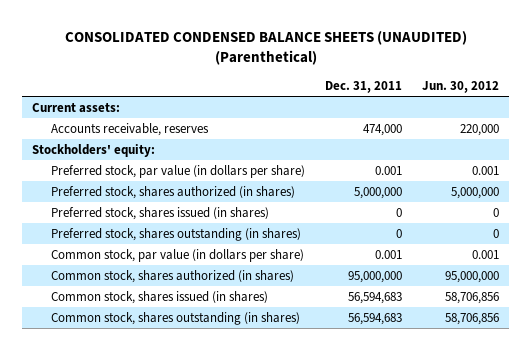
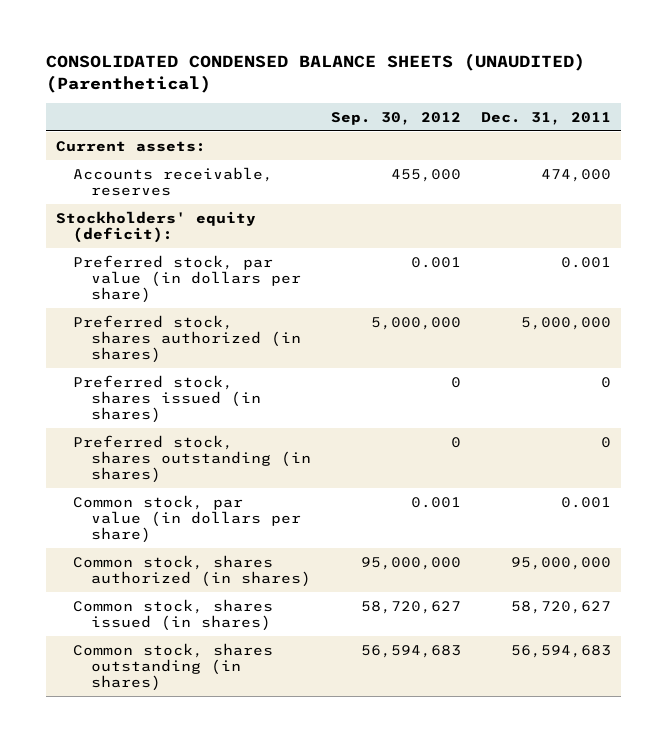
[421,80,499,93] Jun. 30, 2012 -> none
none -> [330,111,461,125] Sep. 30, 2012
[32,143,156,157] Stockholders' equity: -> [55,210,256,243] Stockholders' equity (deficit):
[348,291,403,304] 56,594,683 -> [511,600,612,614] 58,720,627

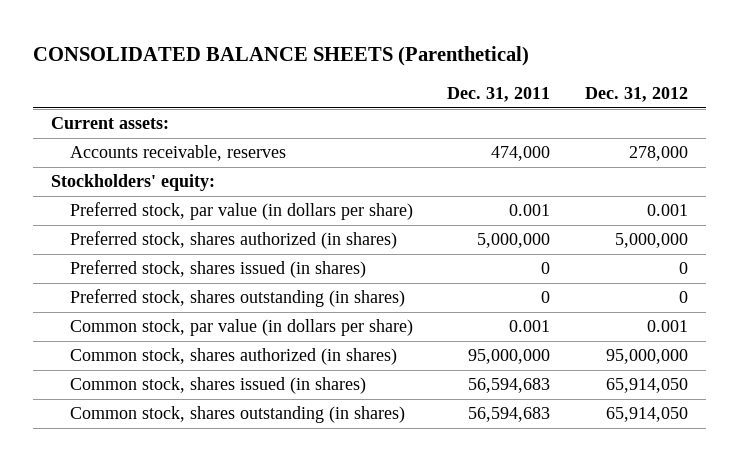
[45,53,585,94] CONSOLIDATED CONDENSED BALANCE SHEETS (UNAUDITED) (Parenthetical) -> [33,46,530,67] CONSOLIDATED BALANCE SHEETS (Parenthetical)
[330,111,461,125] Sep. 30, 2012 -> none
none -> [585,86,689,102] Dec. 31, 2012
[55,210,256,243] Stockholders' equity (deficit): -> [50,174,215,192] Stockholders' equity:
[511,600,612,614] 58,720,627 -> [468,378,551,394] 56,594,683

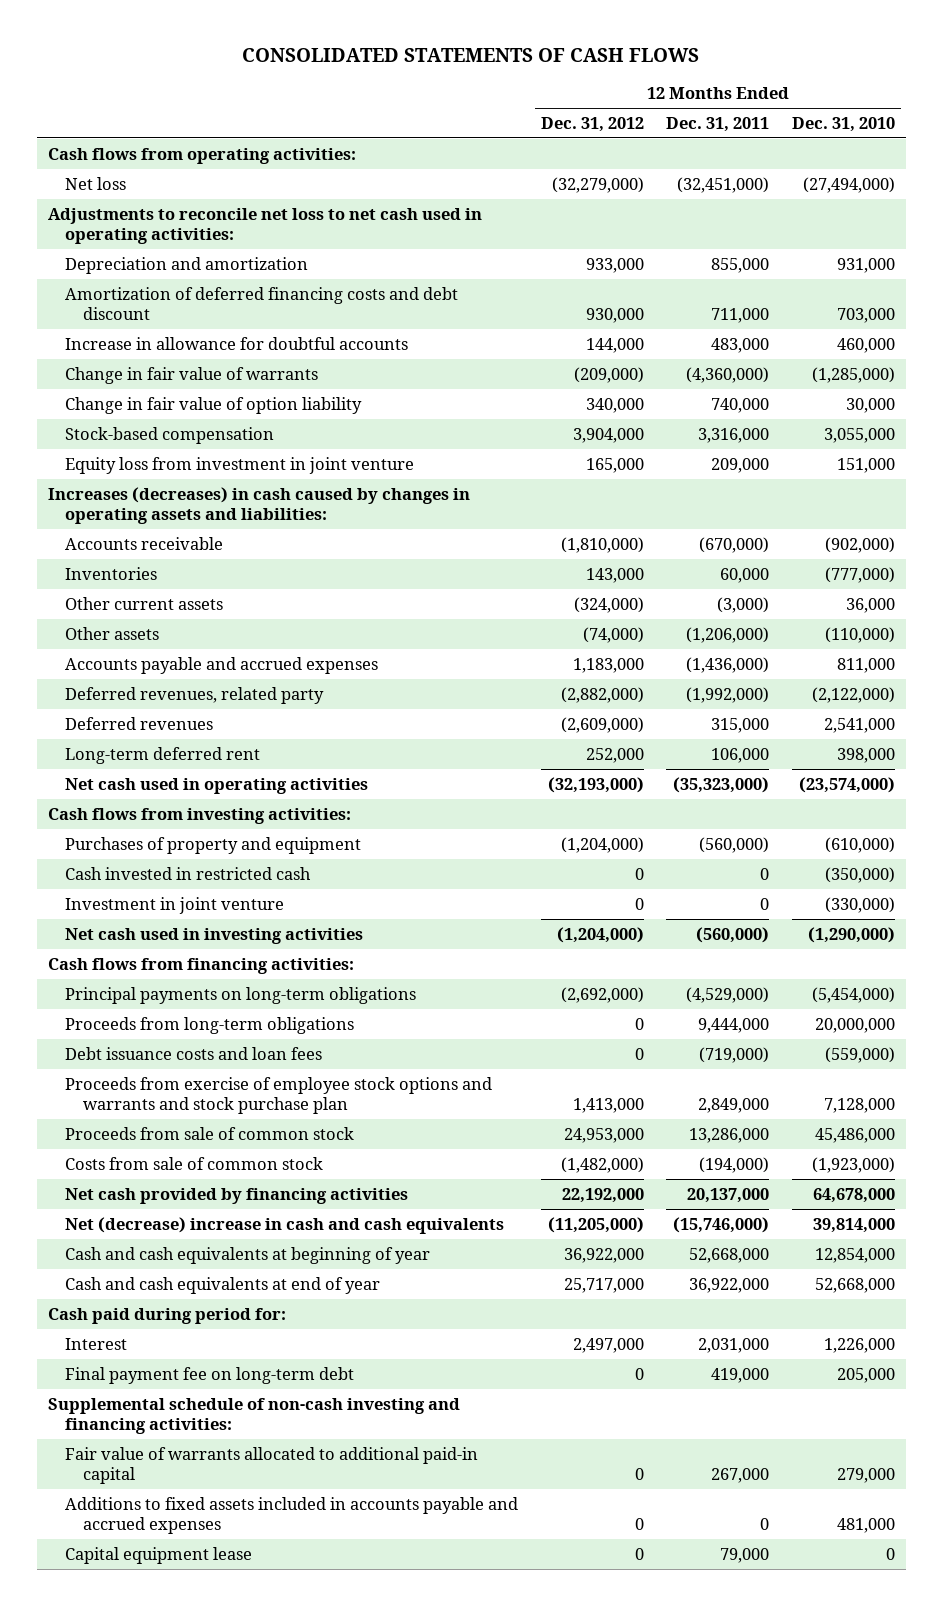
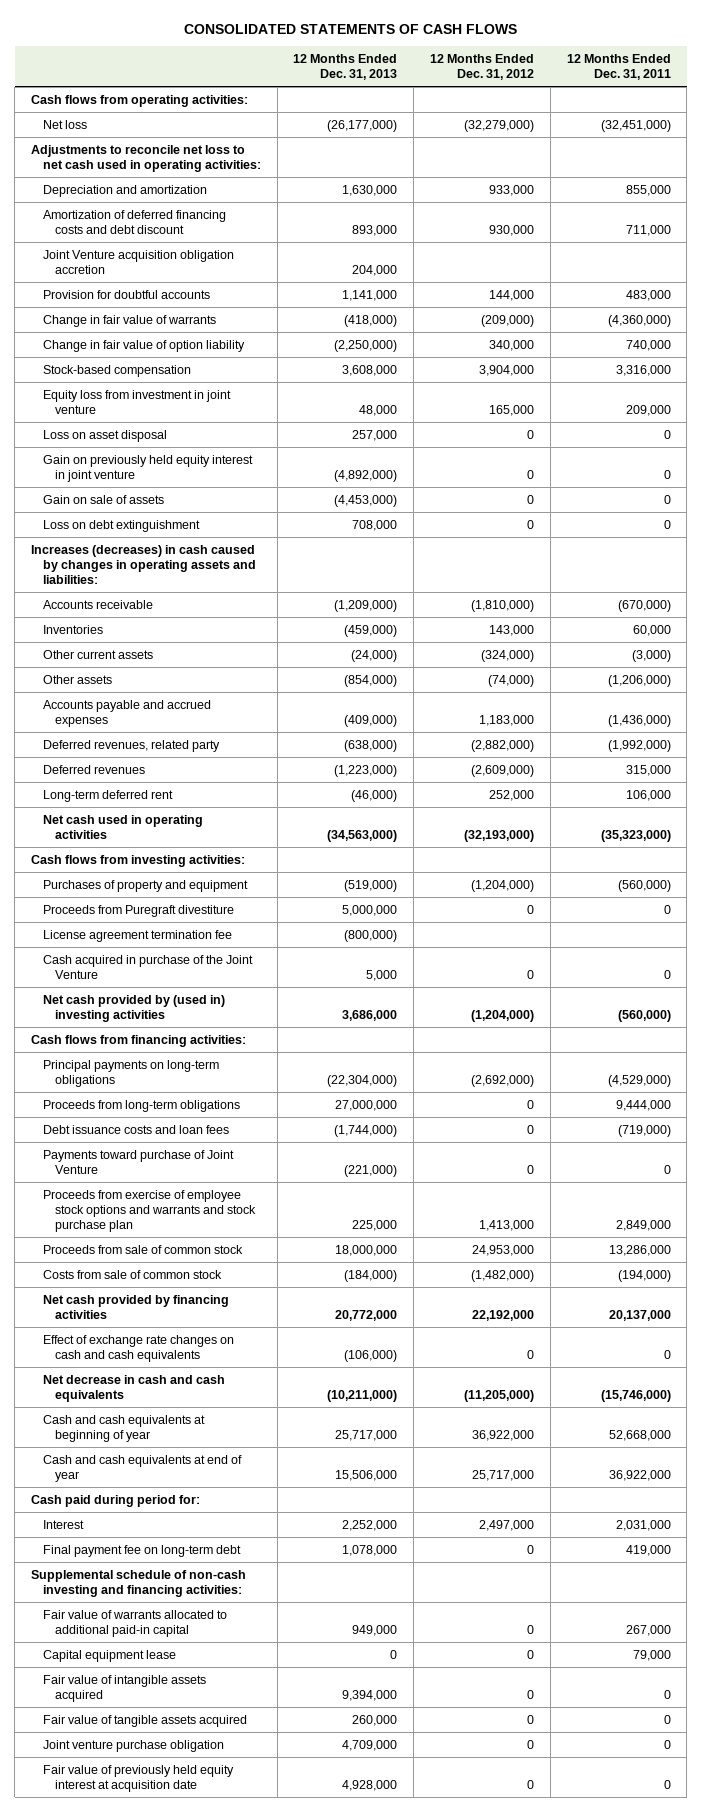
[791,116,895,132] Dec. 31, 2010 -> none
none -> [293,54,398,81] 12 Months Ended Dec. 31, 2013
none -> [42,249,234,274] Joint Venture acquisition obligation accretion
[65,336,409,350] Increase in allowance for doubtful accounts -> [42,289,210,299] Provision for doubtful accounts
none -> [42,429,167,442] Loss on asset disposal
none -> [42,454,253,482] Gain on previously held equity interest in joint venture
none -> [42,494,164,504] Gain on sale of assets
none -> [42,519,200,532] Loss on debt extinguishment
[65,866,312,880] Cash invested in restricted cash -> none
[65,896,285,914] Investment in joint venture -> none
none -> [42,904,234,917] Proceeds from Puregraft divestiture
none -> [42,929,232,942] License agreement termination fee
none -> [42,954,253,979] Cash acquired in purchase of the Joint Venture
[65,927,364,944] Net cash used in investing activities -> [42,994,225,1022] Net cash provided by (used in) investing activities
none -> [42,1149,234,1174] Payments toward purchase of Joint Venture
none -> [42,1334,234,1362] Effect of exchange rate changes on cash and cash equivalents
[65,1216,505,1234] Net (decrease) increase in cash and cash equivalents -> [42,1374,225,1402] Net decrease in cash and cash equivalents
[65,1496,519,1535] Additions to fixed assets included in accounts payable and accrued expenses -> none
none -> [42,1674,206,1702] Fair value of intangible assets acquired
none -> [42,1714,247,1727] Fair value of tangible assets acquired
none -> [42,1739,224,1752] Joint venture purchase obligation
none -> [42,1764,234,1792] Fair value of previously held equity interest at acquisition date

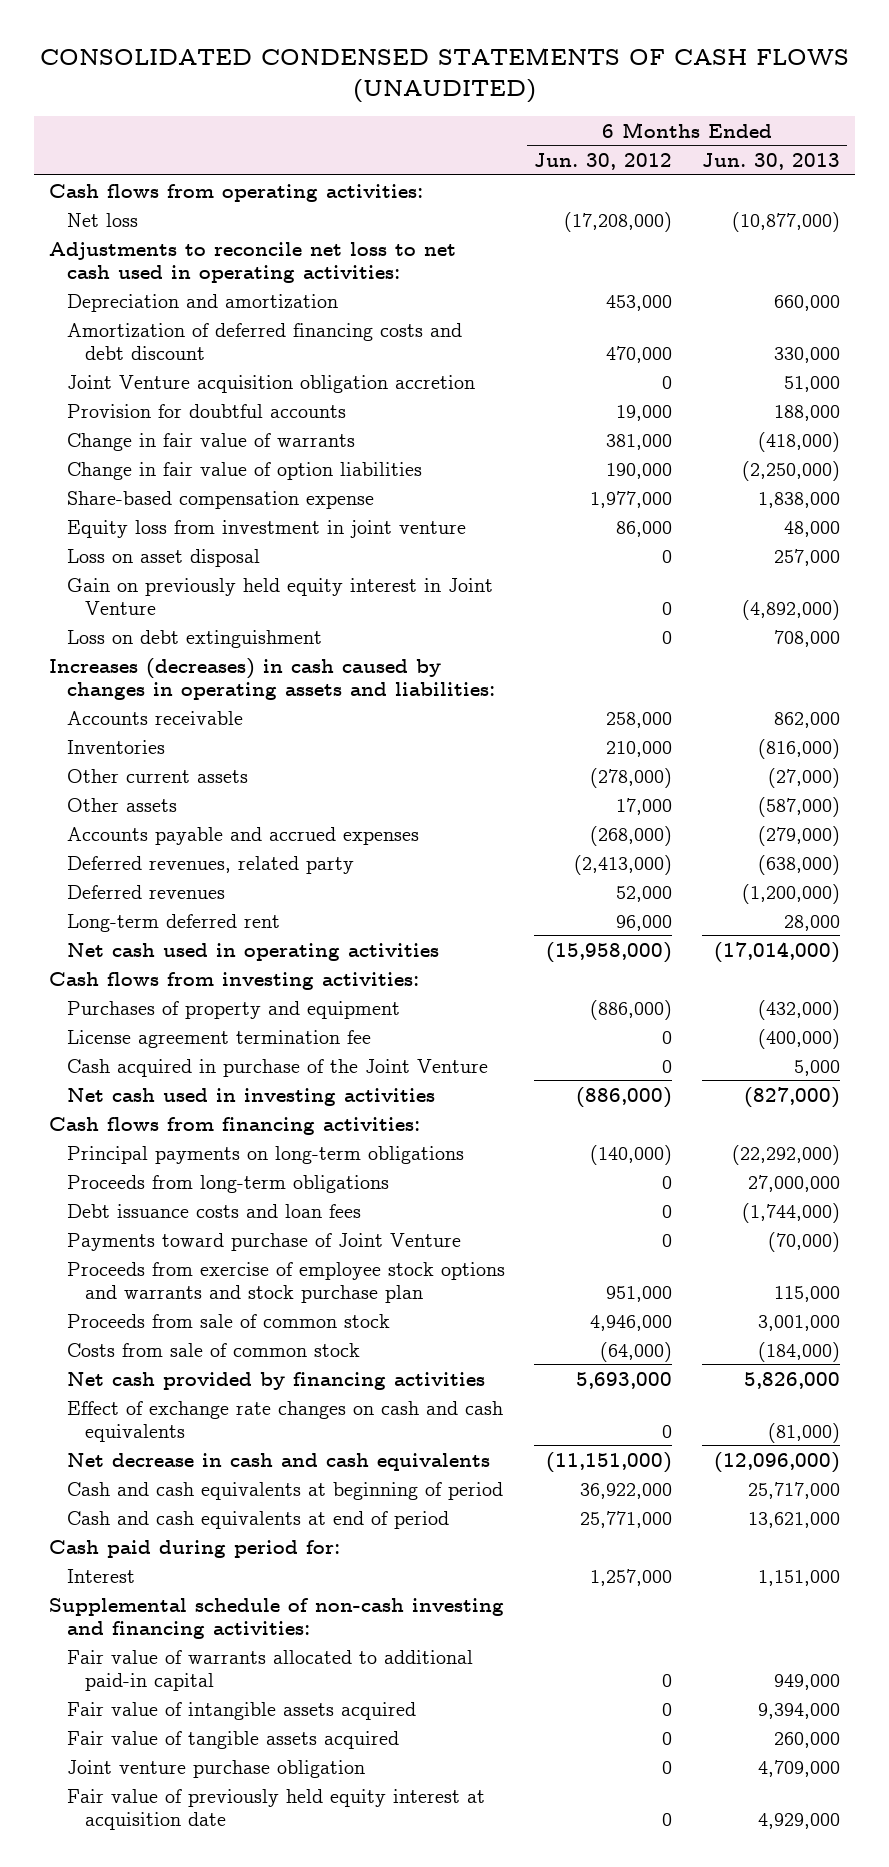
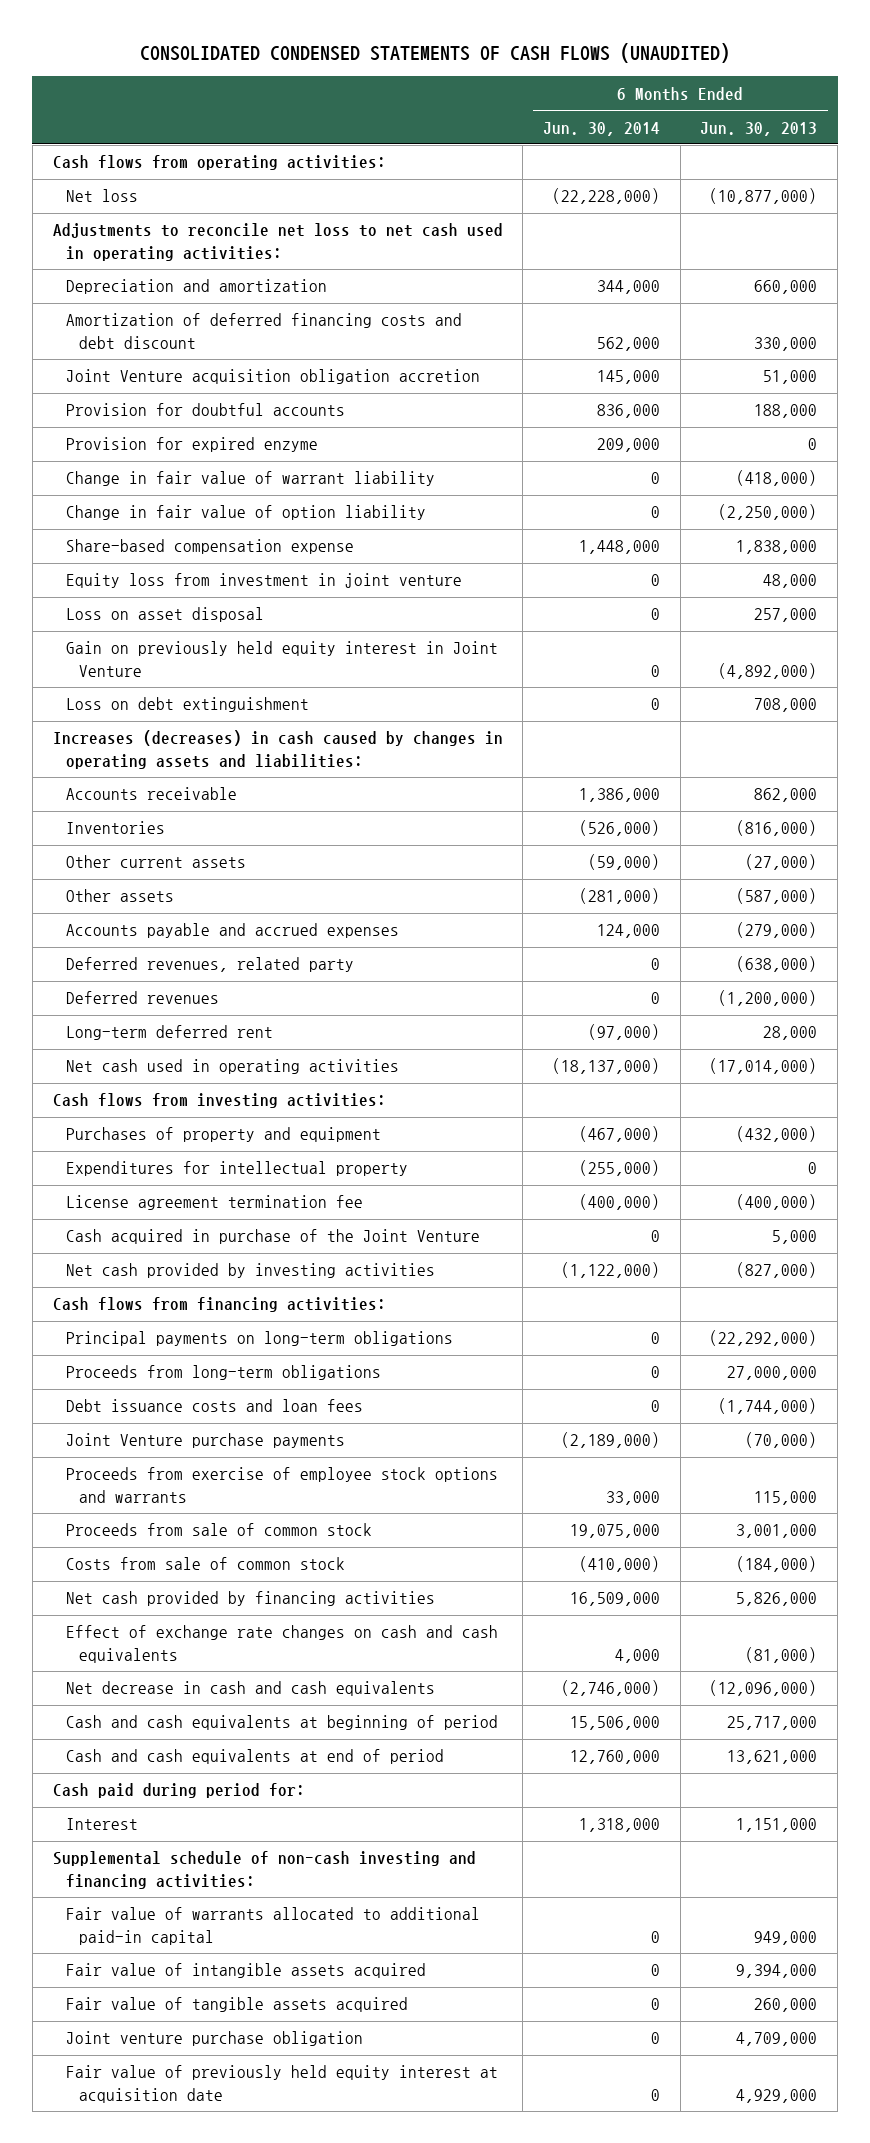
[534,152,673,170] Jun. 30, 2012 -> none
none -> [543,121,661,136] Jun. 30, 2014
none -> [65,437,318,453] Provision for expired enzyme
[66,432,355,451] Change in fair value of warrants -> [65,471,435,487] Change in fair value of warrant liability
[66,461,422,480] Change in fair value of option liabilities -> [65,505,426,521] Change in fair value of option liability
none -> [65,1161,408,1177] Expenditures for intellectual property
[66,1087,435,1106] Net cash used in investing activities -> [65,1263,435,1279] Net cash provided by investing activities
[66,1232,461,1251] Payments toward purchase of Joint Venture -> [65,1433,345,1449] Joint Venture purchase payments
[66,1261,505,1303] Proceeds from exercise of employee stock options and warrants and stock purchase plan -> [65,1467,498,1503] Proceeds from exercise of employee stock options and warrants

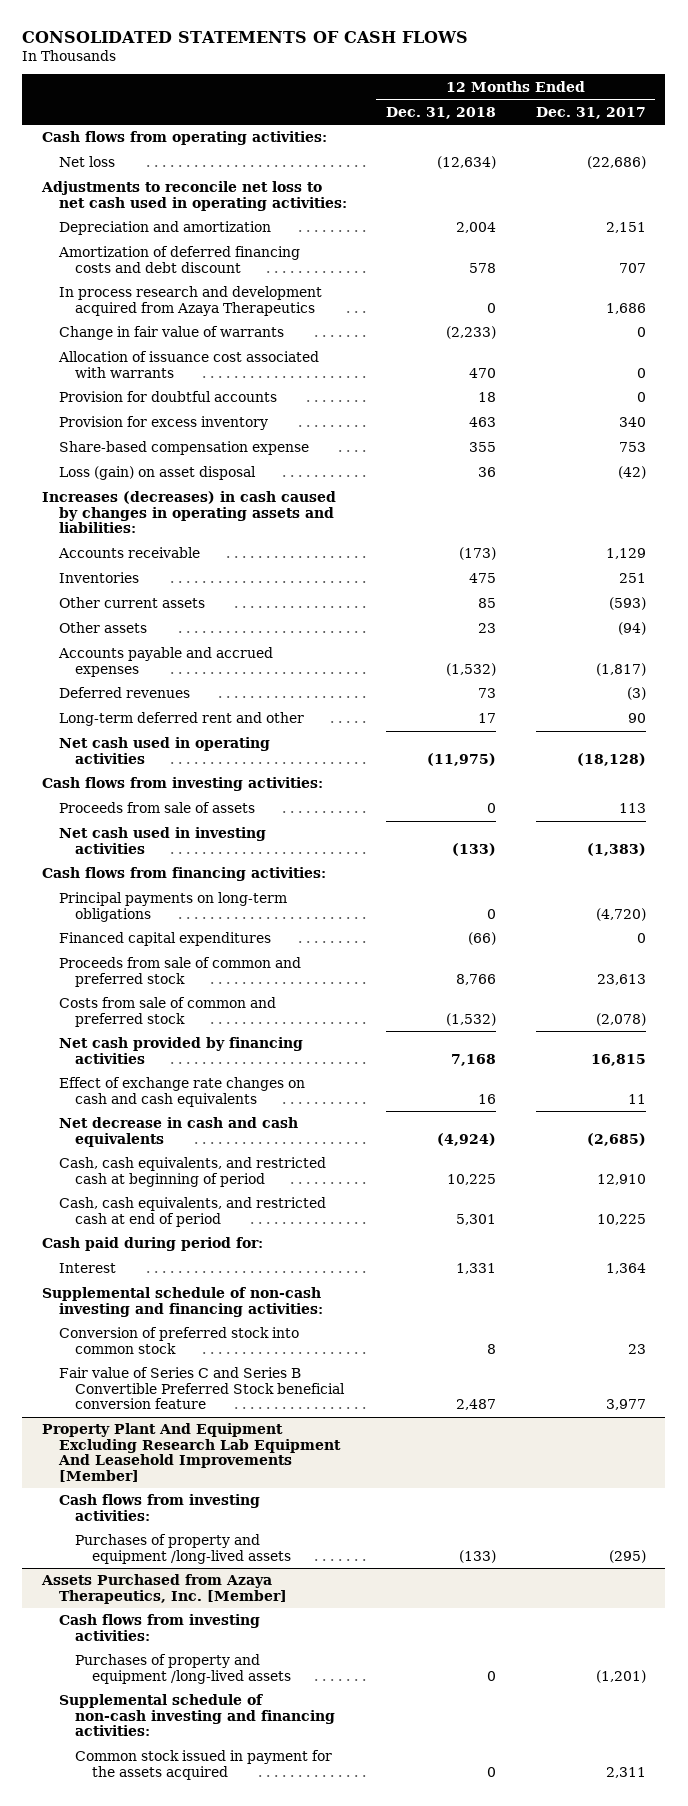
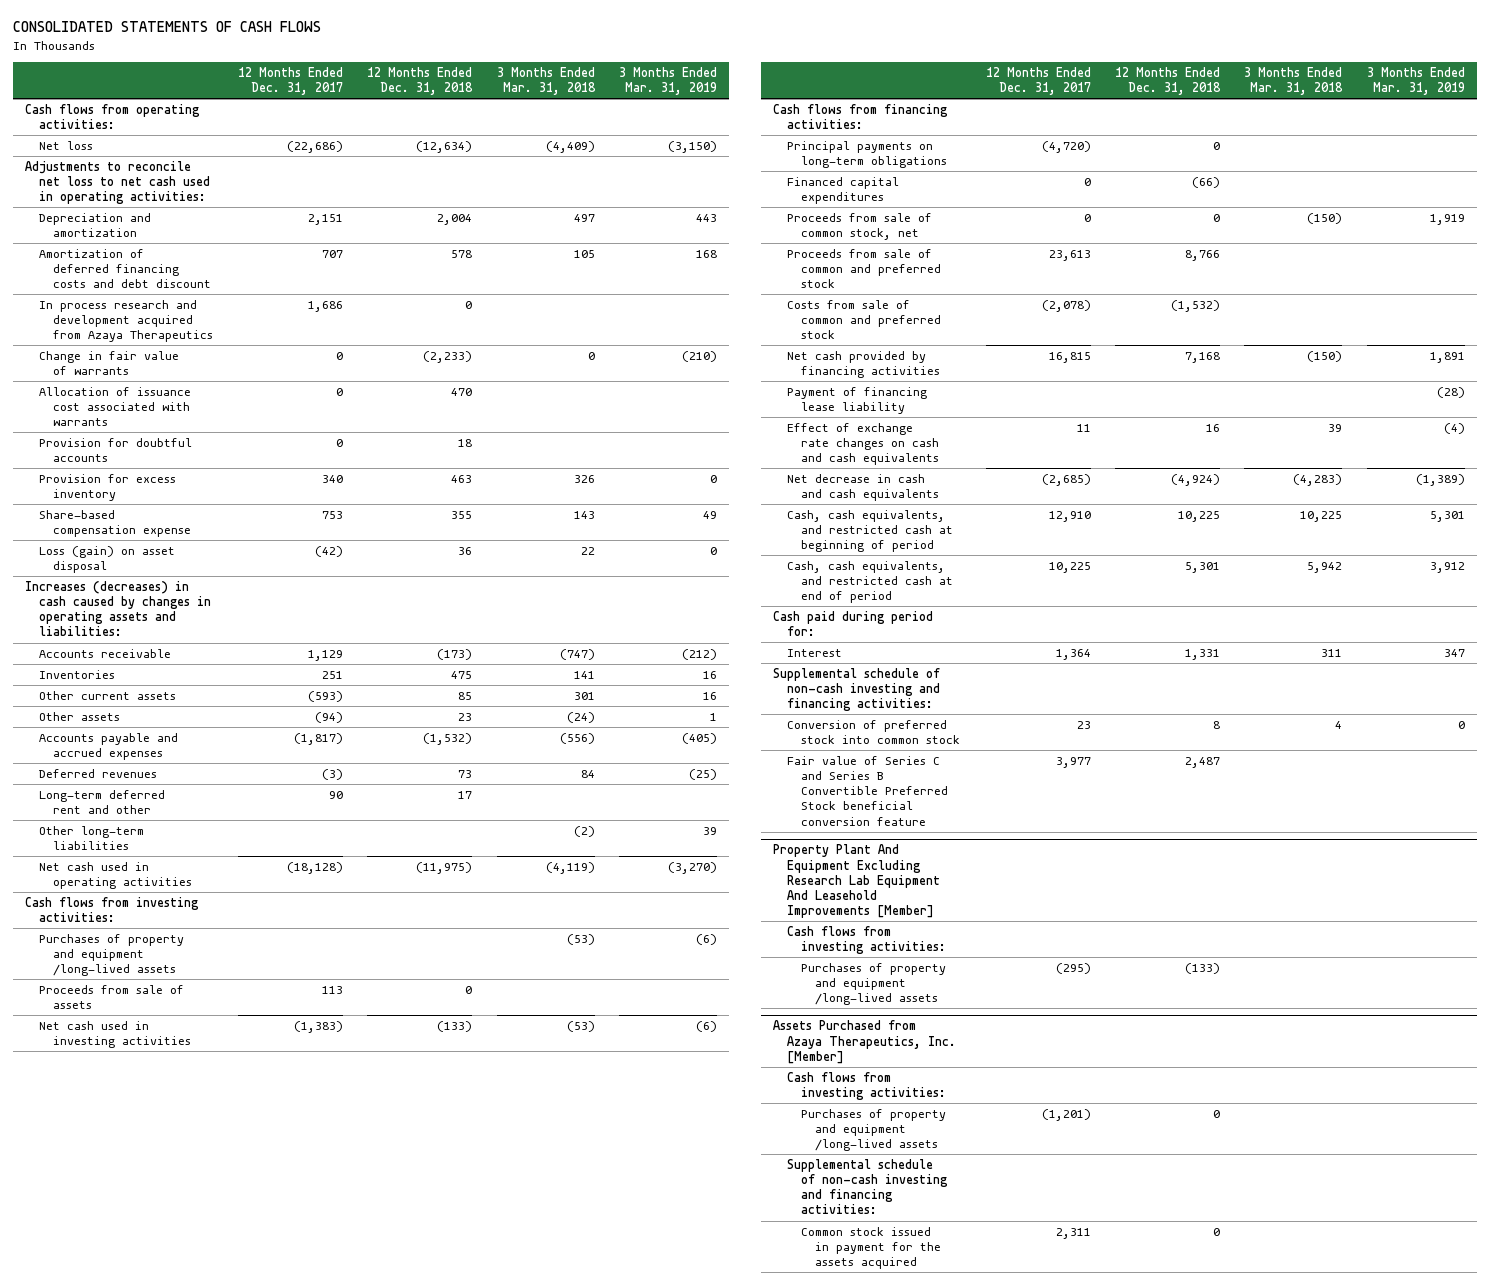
none -> [496,66,596,96] 3 Months Ended Mar. 31, 2018
none -> [619,66,718,96] 3 Months Ended Mar. 31, 2019
none -> [39,825,145,851] Other long-term liabilities
none -> [39,933,185,977] Purchases of property and equipment /long-lived assets
none -> [787,212,933,241] Proceeds from sale of common stock, net
none -> [787,386,928,415] Payment of financing lease liability

